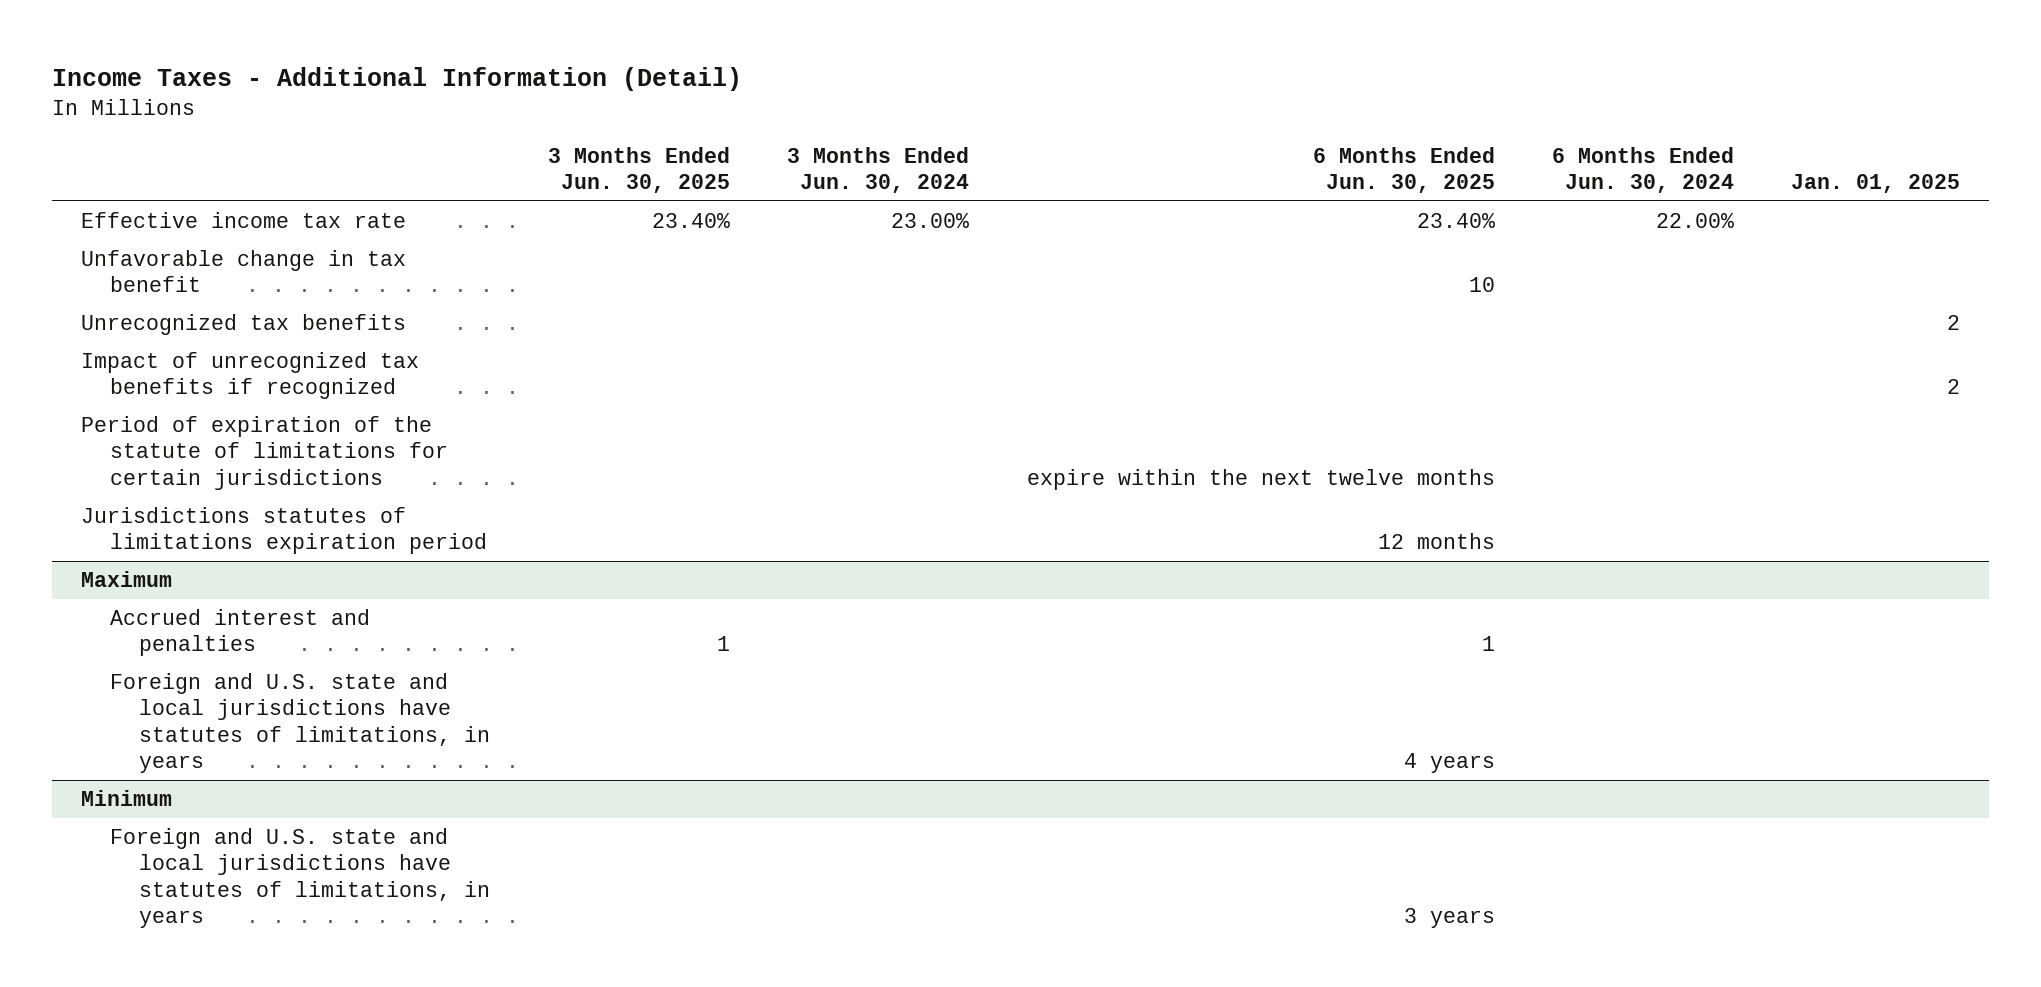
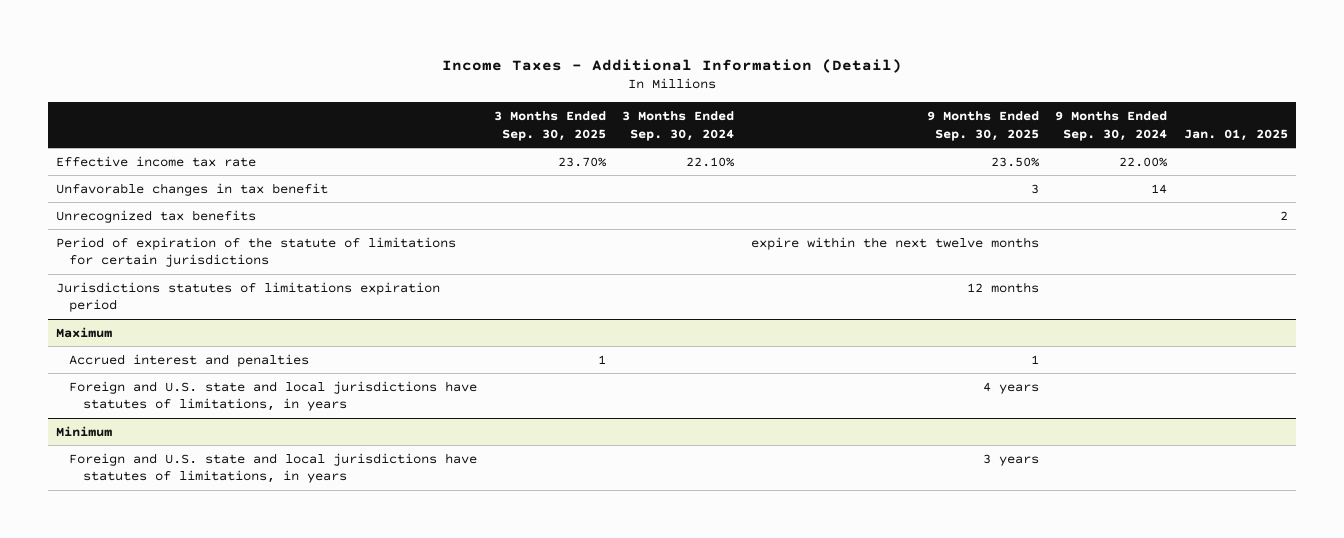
[547,146,730,194] 3 Months Ended Jun. 30, 2025 -> none
[787,146,970,194] 3 Months Ended Jun. 30, 2024 -> none
[1312,146,1495,194] 6 Months Ended Jun. 30, 2025 -> none
[1551,146,1734,194] 6 Months Ended Jun. 30, 2024 -> none
none -> [493,111,606,141] 3 Months Ended Sep. 30, 2025
none -> [622,111,735,141] 3 Months Ended Sep. 30, 2024
none -> [926,111,1039,141] 9 Months Ended Sep. 30, 2025
none -> [1055,111,1168,141] 9 Months Ended Sep. 30, 2024
[80,250,406,293] Unfavorable change in tax benefit -> [56,182,329,196] Unfavorable changes in tax benefit
[80,352,419,400] Impact of unrecognized tax benefits if recognized -> none

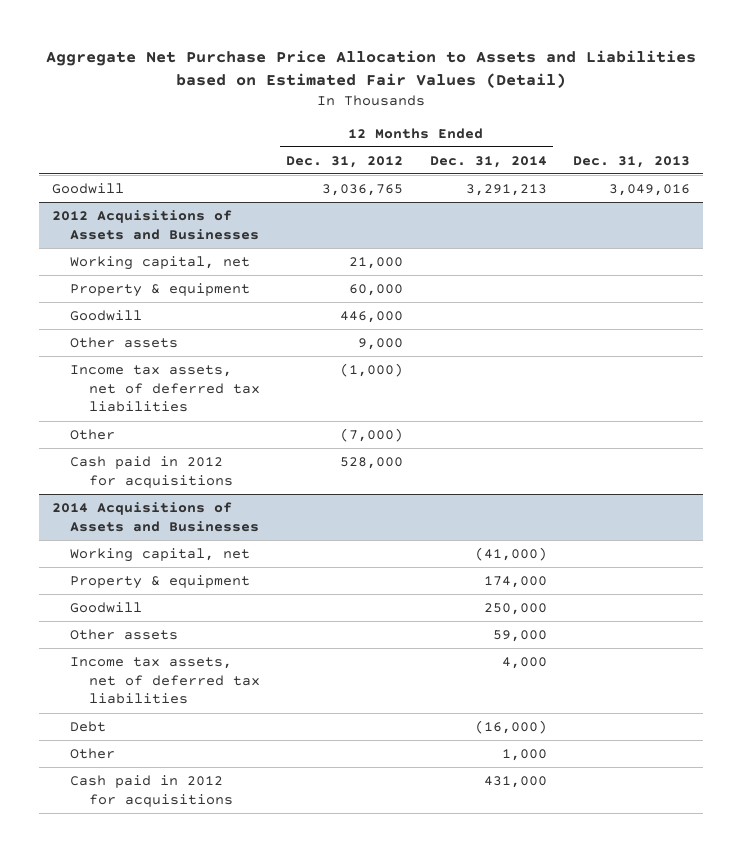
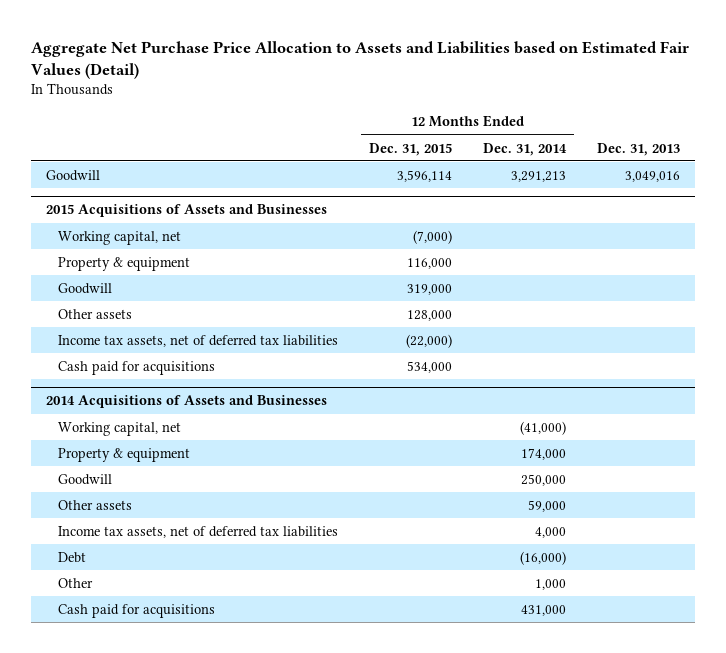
[286,155,404,168] Dec. 31, 2012 -> none
none -> [369,142,453,156] Dec. 31, 2015
[52,209,260,240] 2012 Acquisitions of Assets and Businesses -> none
[70,255,251,270] Working capital, net -> none
[70,282,251,297] Property & equipment -> none
[70,309,143,321] Goodwill -> none
[70,336,179,348] Other assets -> none
[70,364,260,413] Income tax assets, net of deferred tax liabilities -> none
[70,428,116,440] Other -> none
[70,455,233,488] Cash paid in 2012 for acquisitions -> none
none -> [45,204,327,218] 2015 Acquisitions of Assets and Businesses
none -> [58,230,182,245] Working capital, net
none -> [58,256,191,271] Property & equipment
none -> [58,282,113,294] Goodwill
none -> [58,308,133,319] Other assets
none -> [58,334,339,347] Income tax assets, net of deferred tax liabilities
none -> [58,360,216,375] Cash paid for acquisitions
[70,774,233,807] Cash paid in 2012 for acquisitions -> [58,603,216,618] Cash paid for acquisitions

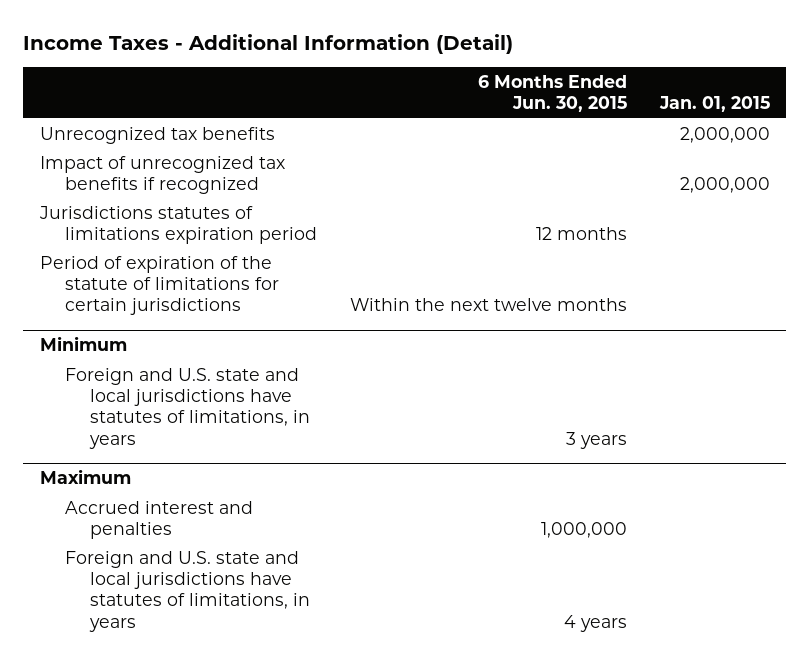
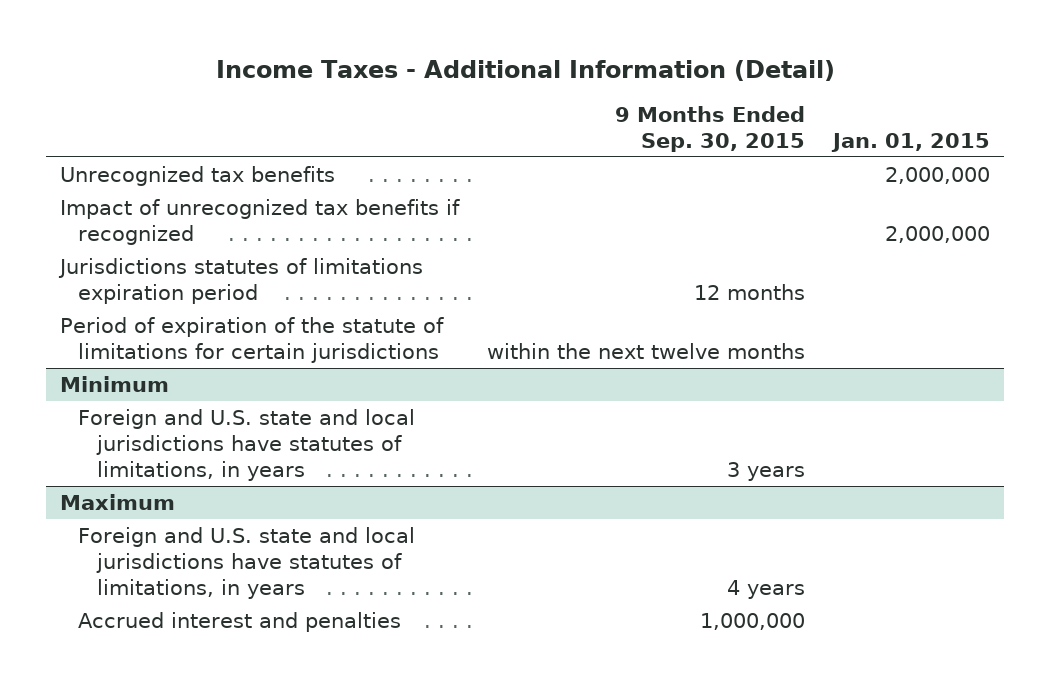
[477,75,627,113] 6 Months Ended Jun. 30, 2015 -> none
none -> [614,105,805,152] 9 Months Ended Sep. 30, 2015
[64,500,253,539] Accrued interest and penalties -> [78,611,402,632] Accrued interest and penalties

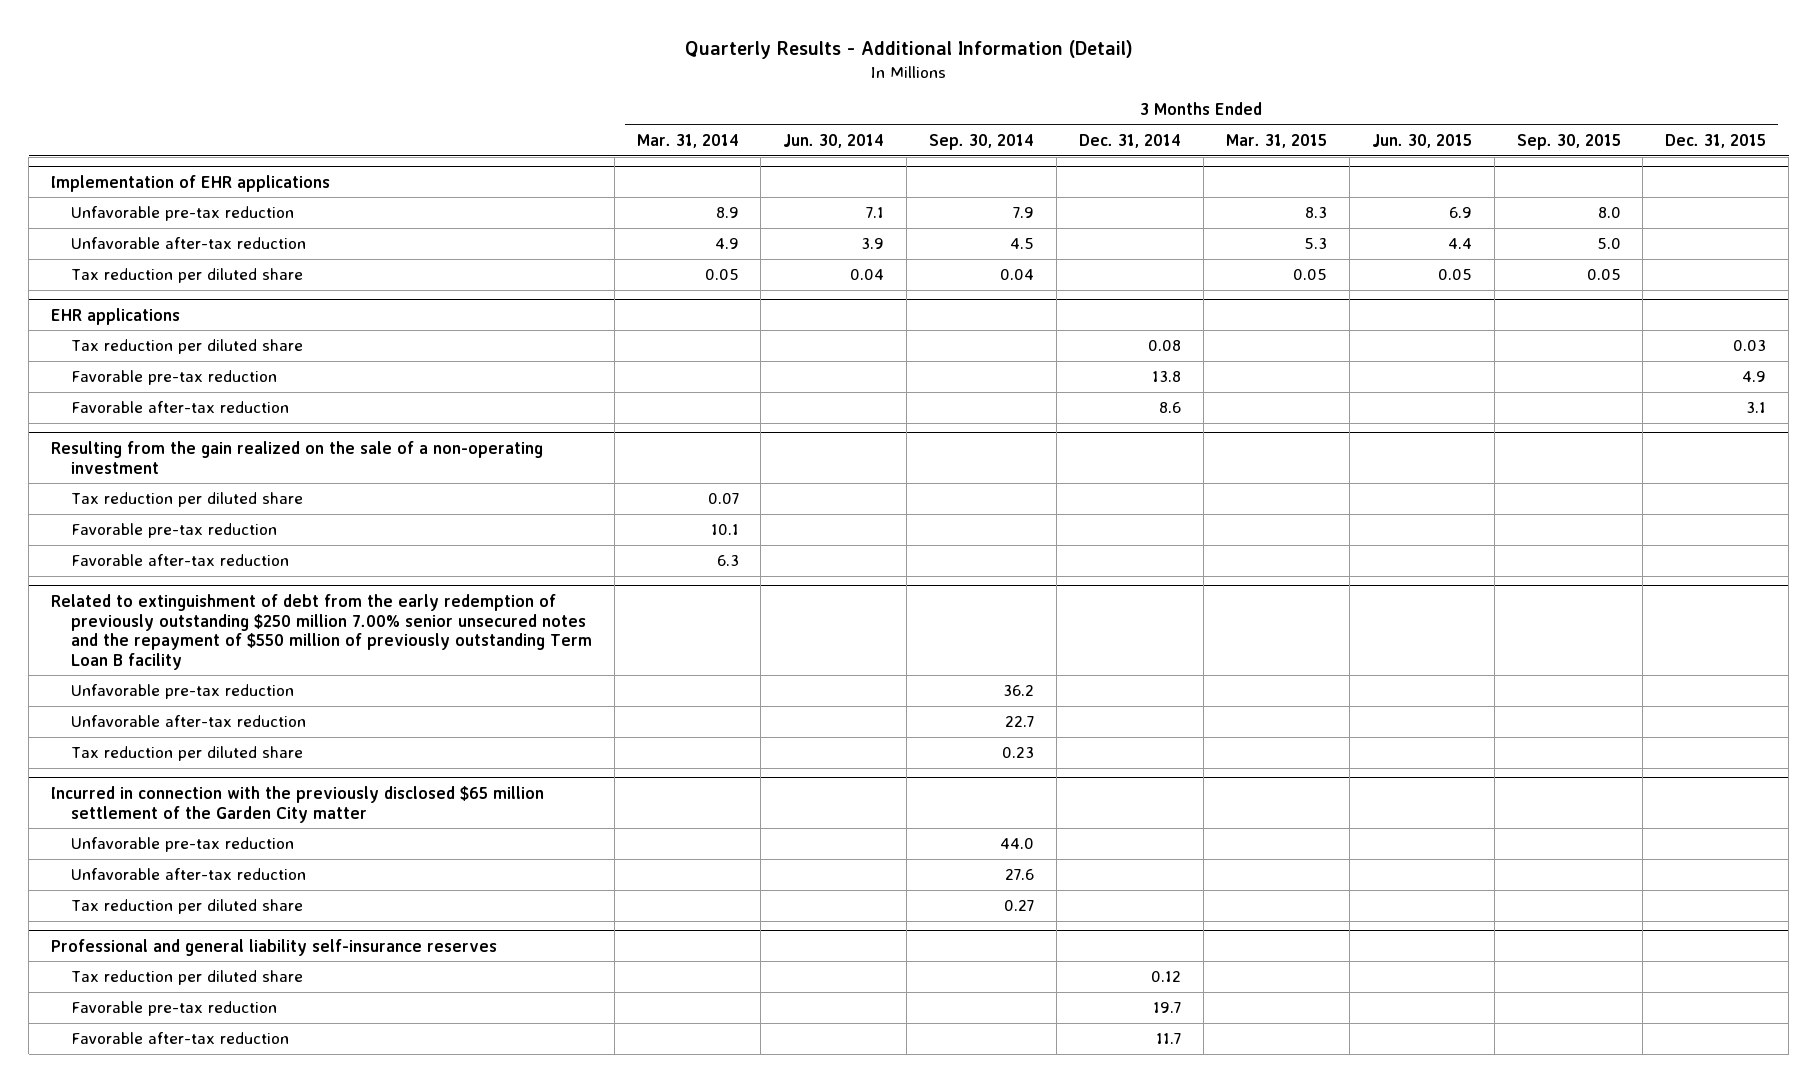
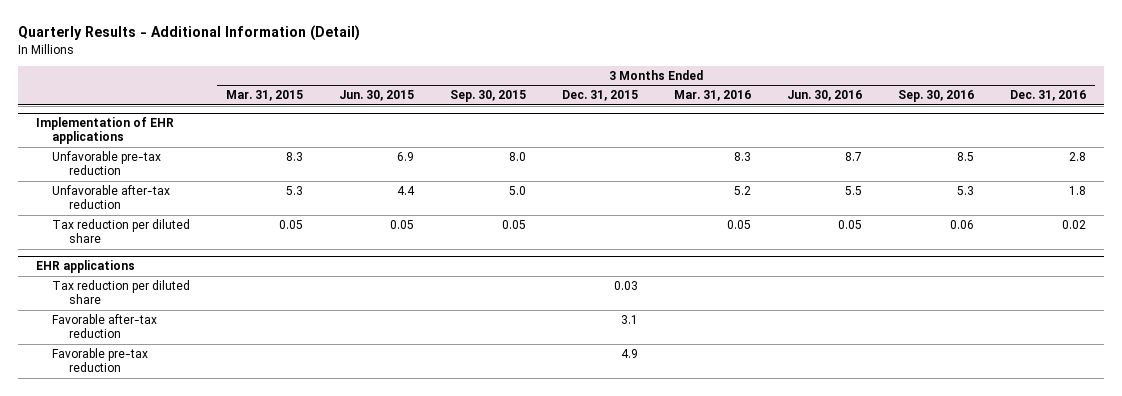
[636,133,739,148] Mar. 31, 2014 -> none
[783,133,885,148] Jun. 30, 2014 -> none
[929,133,1035,150] Sep. 30, 2014 -> none
[1079,133,1182,148] Dec. 31, 2014 -> none
none -> [673,90,751,102] Mar. 31, 2016
none -> [786,90,862,102] Jun. 30, 2016
none -> [897,90,974,103] Sep. 30, 2016
none -> [1009,90,1086,102] Dec. 31, 2016
[51,440,544,474] Resulting from the gain realized on the sale of a non-operating investment -> none
[70,491,303,507] Tax reduction per diluted share -> none
[70,522,277,538] Favorable pre-tax reduction -> none
[70,553,289,566] Favorable after-tax reduction -> none
[51,593,592,670] Related to extinguishment of debt from the early redemption of previously outstanding $250 million 7.00% senior unsecured notes and the repayment of $550 million of previously outstanding Term Loan B facility -> none
[70,683,294,699] Unfavorable pre-tax reduction -> none
[70,714,306,727] Unfavorable after-tax reduction -> none
[70,745,303,761] Tax reduction per diluted share -> none
[51,785,545,823] Incurred in connection with the previously disclosed $65 million settlement of the Garden City matter -> none
[70,836,294,852] Unfavorable pre-tax reduction -> none
[70,867,306,880] Unfavorable after-tax reduction -> none
[70,898,303,914] Tax reduction per diluted share -> none
[51,938,498,956] Professional and general liability self-insurance reserves -> none
[70,969,303,985] Tax reduction per diluted share -> none
[70,1000,277,1016] Favorable pre-tax reduction -> none
[70,1031,289,1044] Favorable after-tax reduction -> none
[70,369,277,385] Favorable pre-tax reduction -> [52,348,149,373] Favorable pre-tax reduction

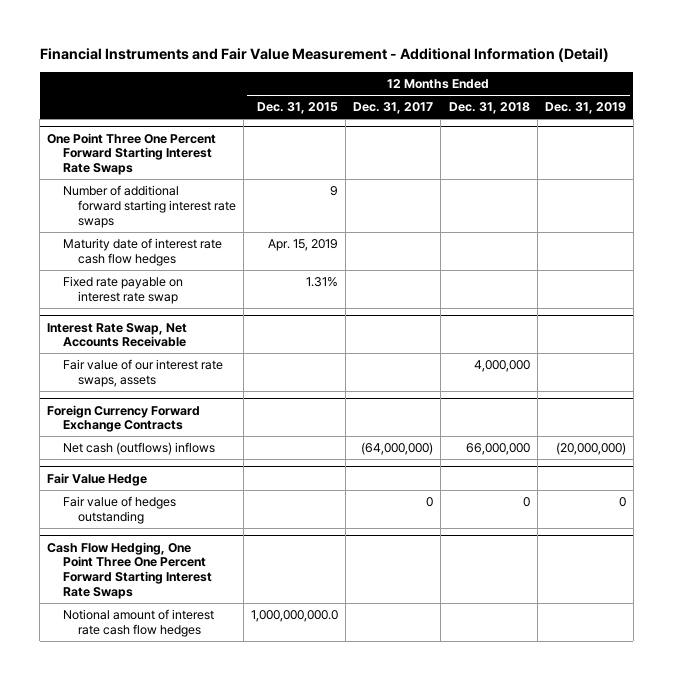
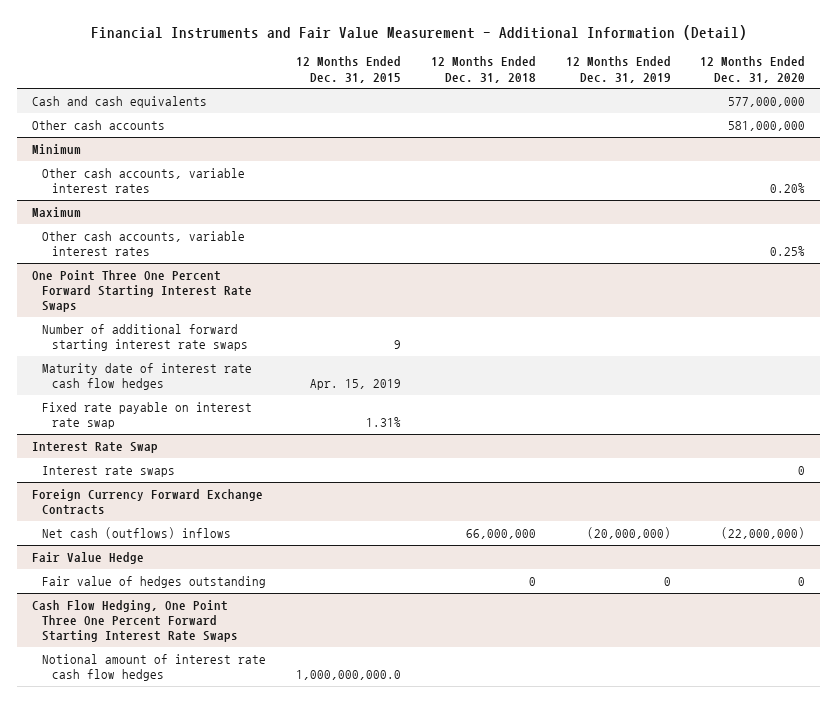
[353,102,434,115] Dec. 31, 2017 -> none
none -> [700,56,806,83] 12 Months Ended Dec. 31, 2020
none -> [32,95,208,108] Cash and cash equivalents
none -> [32,119,166,130] Other cash accounts
none -> [32,143,82,154] Minimum
none -> [41,167,245,194] Other cash accounts, variable interest rates
none -> [32,206,82,217] Maximum
none -> [41,230,245,257] Other cash accounts, variable interest rates
[62,359,223,387] Fair value of our interest rate swaps, assets -> none
[47,322,188,348] Interest Rate Swap, Net Accounts Receivable -> [32,441,159,453] Interest Rate Swap
none -> [41,465,175,477] Interest rate swaps

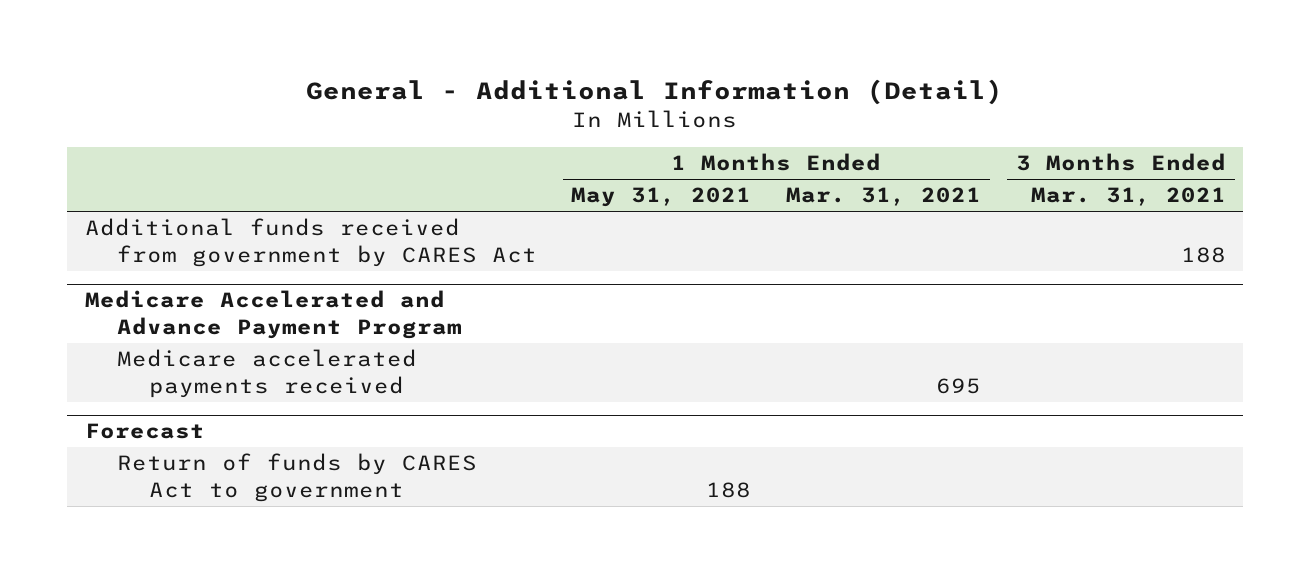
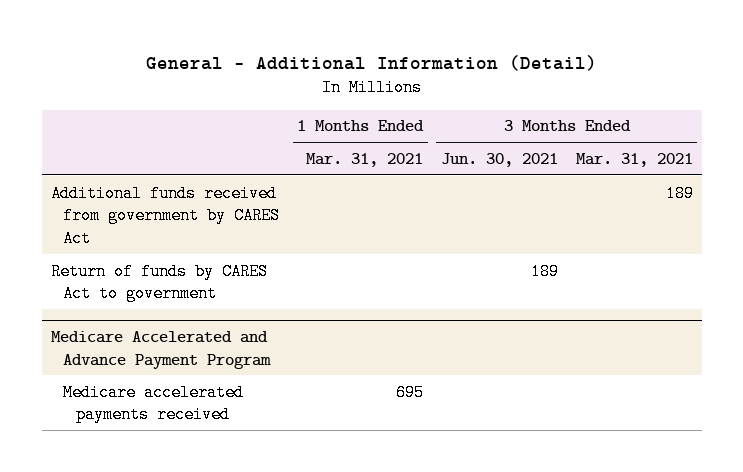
[571,187,752,208] May 31, 2021 -> none
none -> [440,152,558,167] Jun. 30, 2021
[1181,246,1227,263] 188 -> [665,184,694,202] 189
none -> [50,262,268,303] Return of funds by CARES Act to government
[84,423,205,440] Forecast -> none
[116,453,477,502] Return of funds by CARES Act to government -> none

